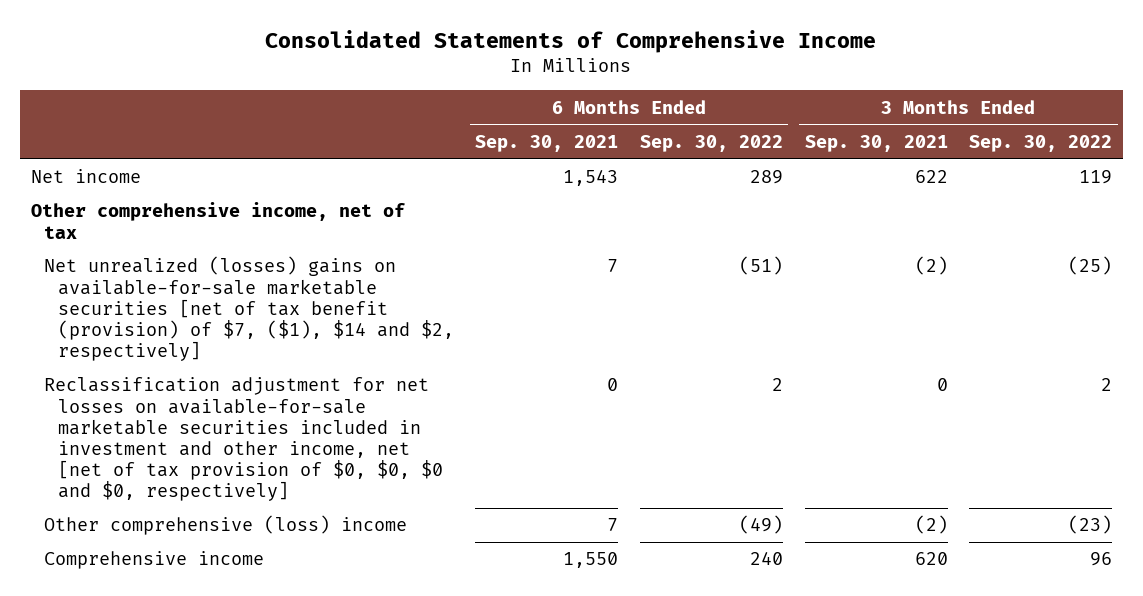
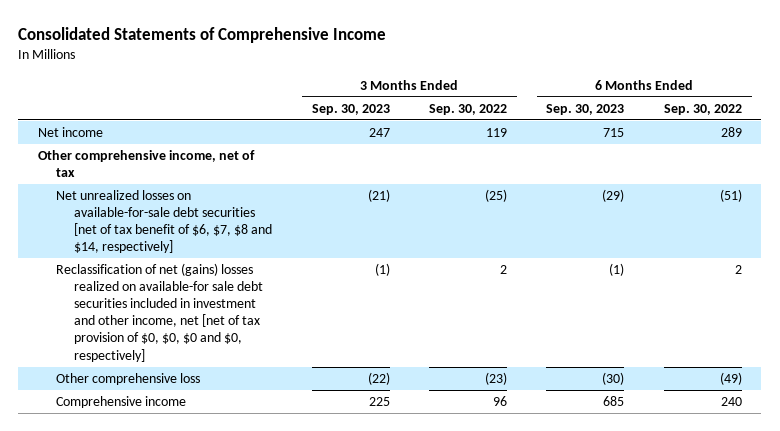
[475,135,619,153] Sep. 30, 2021 -> none
[804,135,948,153] Sep. 30, 2021 -> none
none -> [311,103,390,115] Sep. 30, 2023
none -> [546,103,625,115] Sep. 30, 2023
[44,256,454,362] Net unrealized (losses) gains on available-for-sale marketable securities [net of tax benefit (provision) of $7, ($1), $14 and $2, respectively] -> [56,190,273,254] Net unrealized losses on available-for-sale debt securities [net of tax benefit of $6, $7, $8 and $14, respectively]
[44,377,443,502] Reclassification adjustment for net losses on available-for-sale marketable securities included in investment and other income, net [net of tax provision of $0, $0, $0 and $0, respectively] -> [56,263,264,362] Reclassification of net (gains) losses realized on available-for sale debt securities included in investment and other income, net [net of tax provision of $0, $0, $0 and $0, respectively]
[44,515,408,536] Other comprehensive (loss) income -> [56,373,201,386] Other comprehensive loss

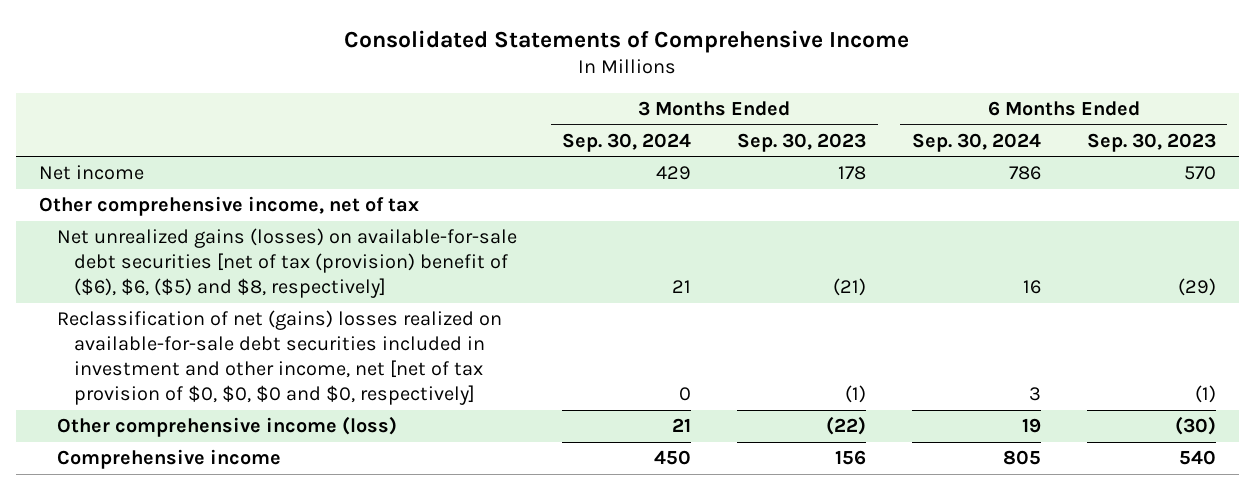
[429,103,508,115] Sep. 30, 2022 -> none
[663,103,742,115] Sep. 30, 2022 -> none
none -> [562,132,692,152] Sep. 30, 2024
none -> [911,132,1041,152] Sep. 30, 2024
[368,128,390,138] 247 -> [838,165,867,180] 178
[603,128,625,138] 715 -> [1183,165,1216,180] 570
[56,190,273,254] Net unrealized losses on available-for-sale debt securities [net of tax benefit of $6, $7, $8 and $14, respectively] -> [56,227,517,298] Net unrealized gains (losses) on available-for-sale debt securities [net of tax (provision) benefit of ($6), $6, ($5) and $8, respectively]
[56,263,264,362] Reclassification of net (gains) losses realized on available-for sale debt securities included in investment and other income, net [net of tax provision of $0, $0, $0 and $0, respectively] -> [56,309,502,405] Reclassification of net (gains) losses realized on available-for-sale debt securities included in investment and other income, net [net of tax provision of $0, $0, $0 and $0, respectively]
[56,373,201,386] Other comprehensive loss -> [56,415,397,437] Other comprehensive income (loss)
[368,397,390,407] 225 -> [835,449,867,465] 156
[603,396,625,407] 685 -> [1178,449,1216,465] 540

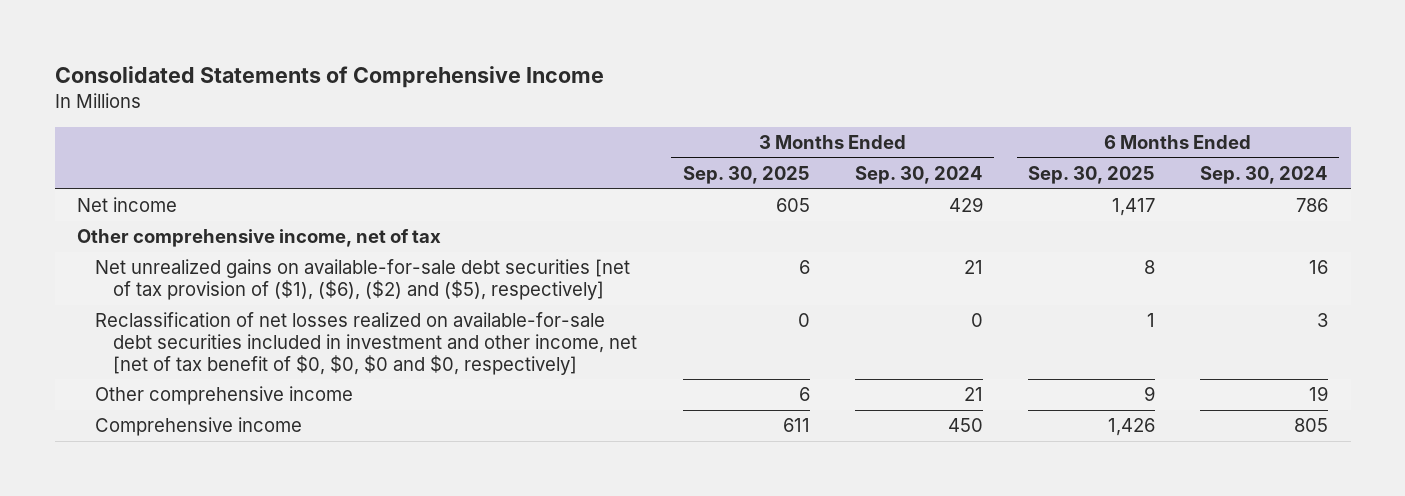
[737,132,867,152] Sep. 30, 2023 -> none
[1086,132,1216,152] Sep. 30, 2023 -> none
none -> [682,165,810,184] Sep. 30, 2025
none -> [1027,165,1155,184] Sep. 30, 2025
[56,227,517,298] Net unrealized gains (losses) on available-for-sale debt securities [net of tax (provision) benefit of ($6), $6, ($5) and $8, respectively] -> [95,259,631,300] Net unrealized gains on available-for-sale debt securities [net of tax provision of ($1), ($6), ($2) and ($5), respectively]
[56,309,502,405] Reclassification of net (gains) losses realized on available-for-sale debt securities included in investment and other income, net [net of tax provision of $0, $0, $0 and $0, respectively] -> [95,312,638,375] Reclassification of net losses realized on available-for-sale debt securities included in investment and other income, net [net of tax benefit of $0, $0, $0 and $0, respectively]
[56,415,397,437] Other comprehensive income (loss) -> [95,386,354,406] Other comprehensive income

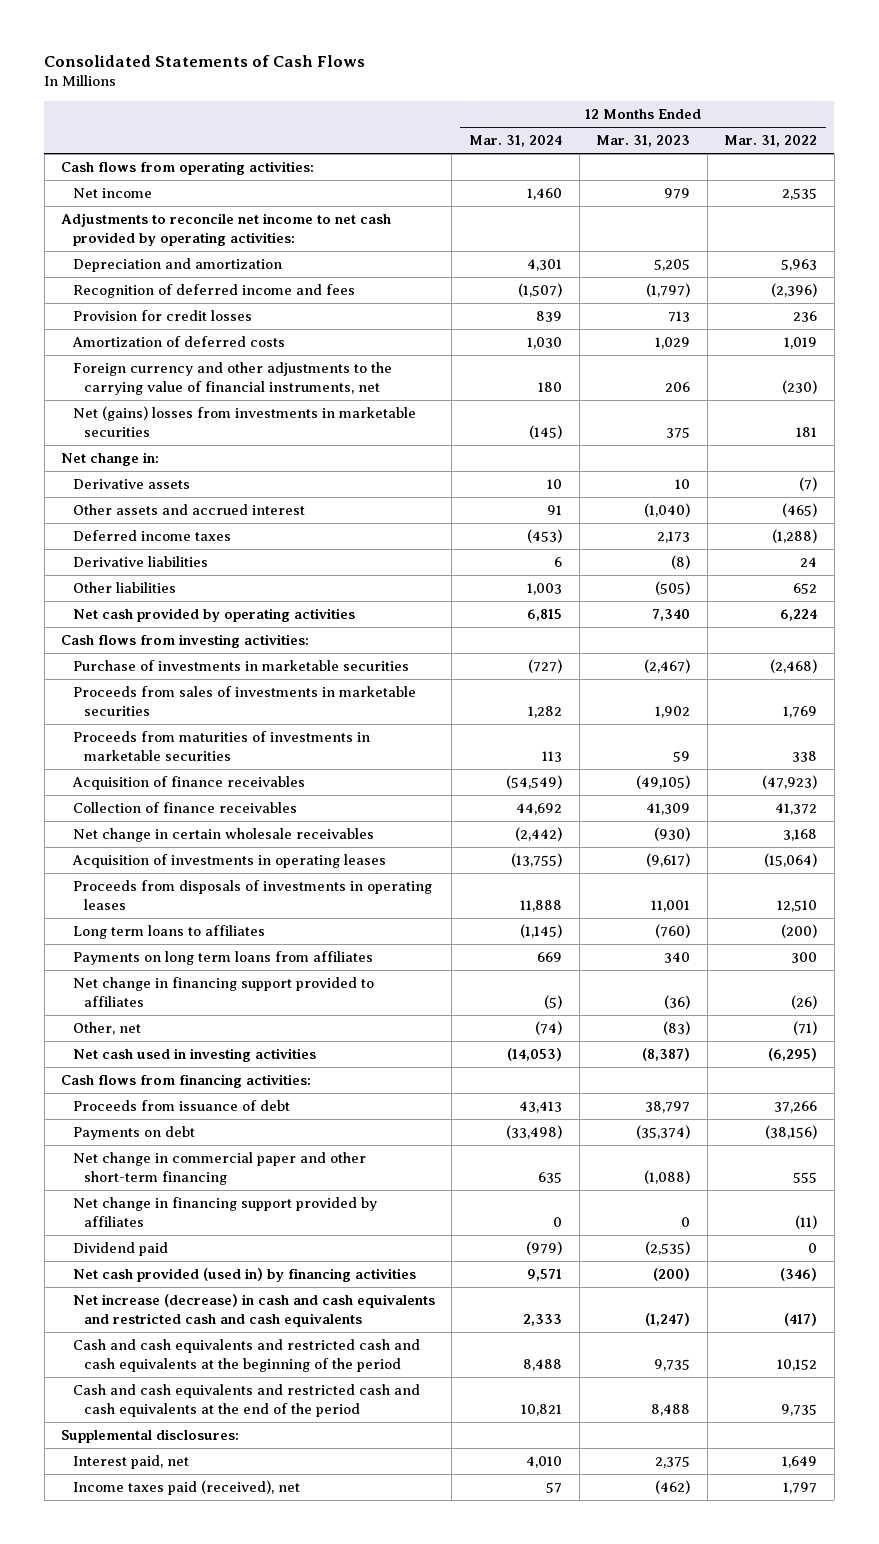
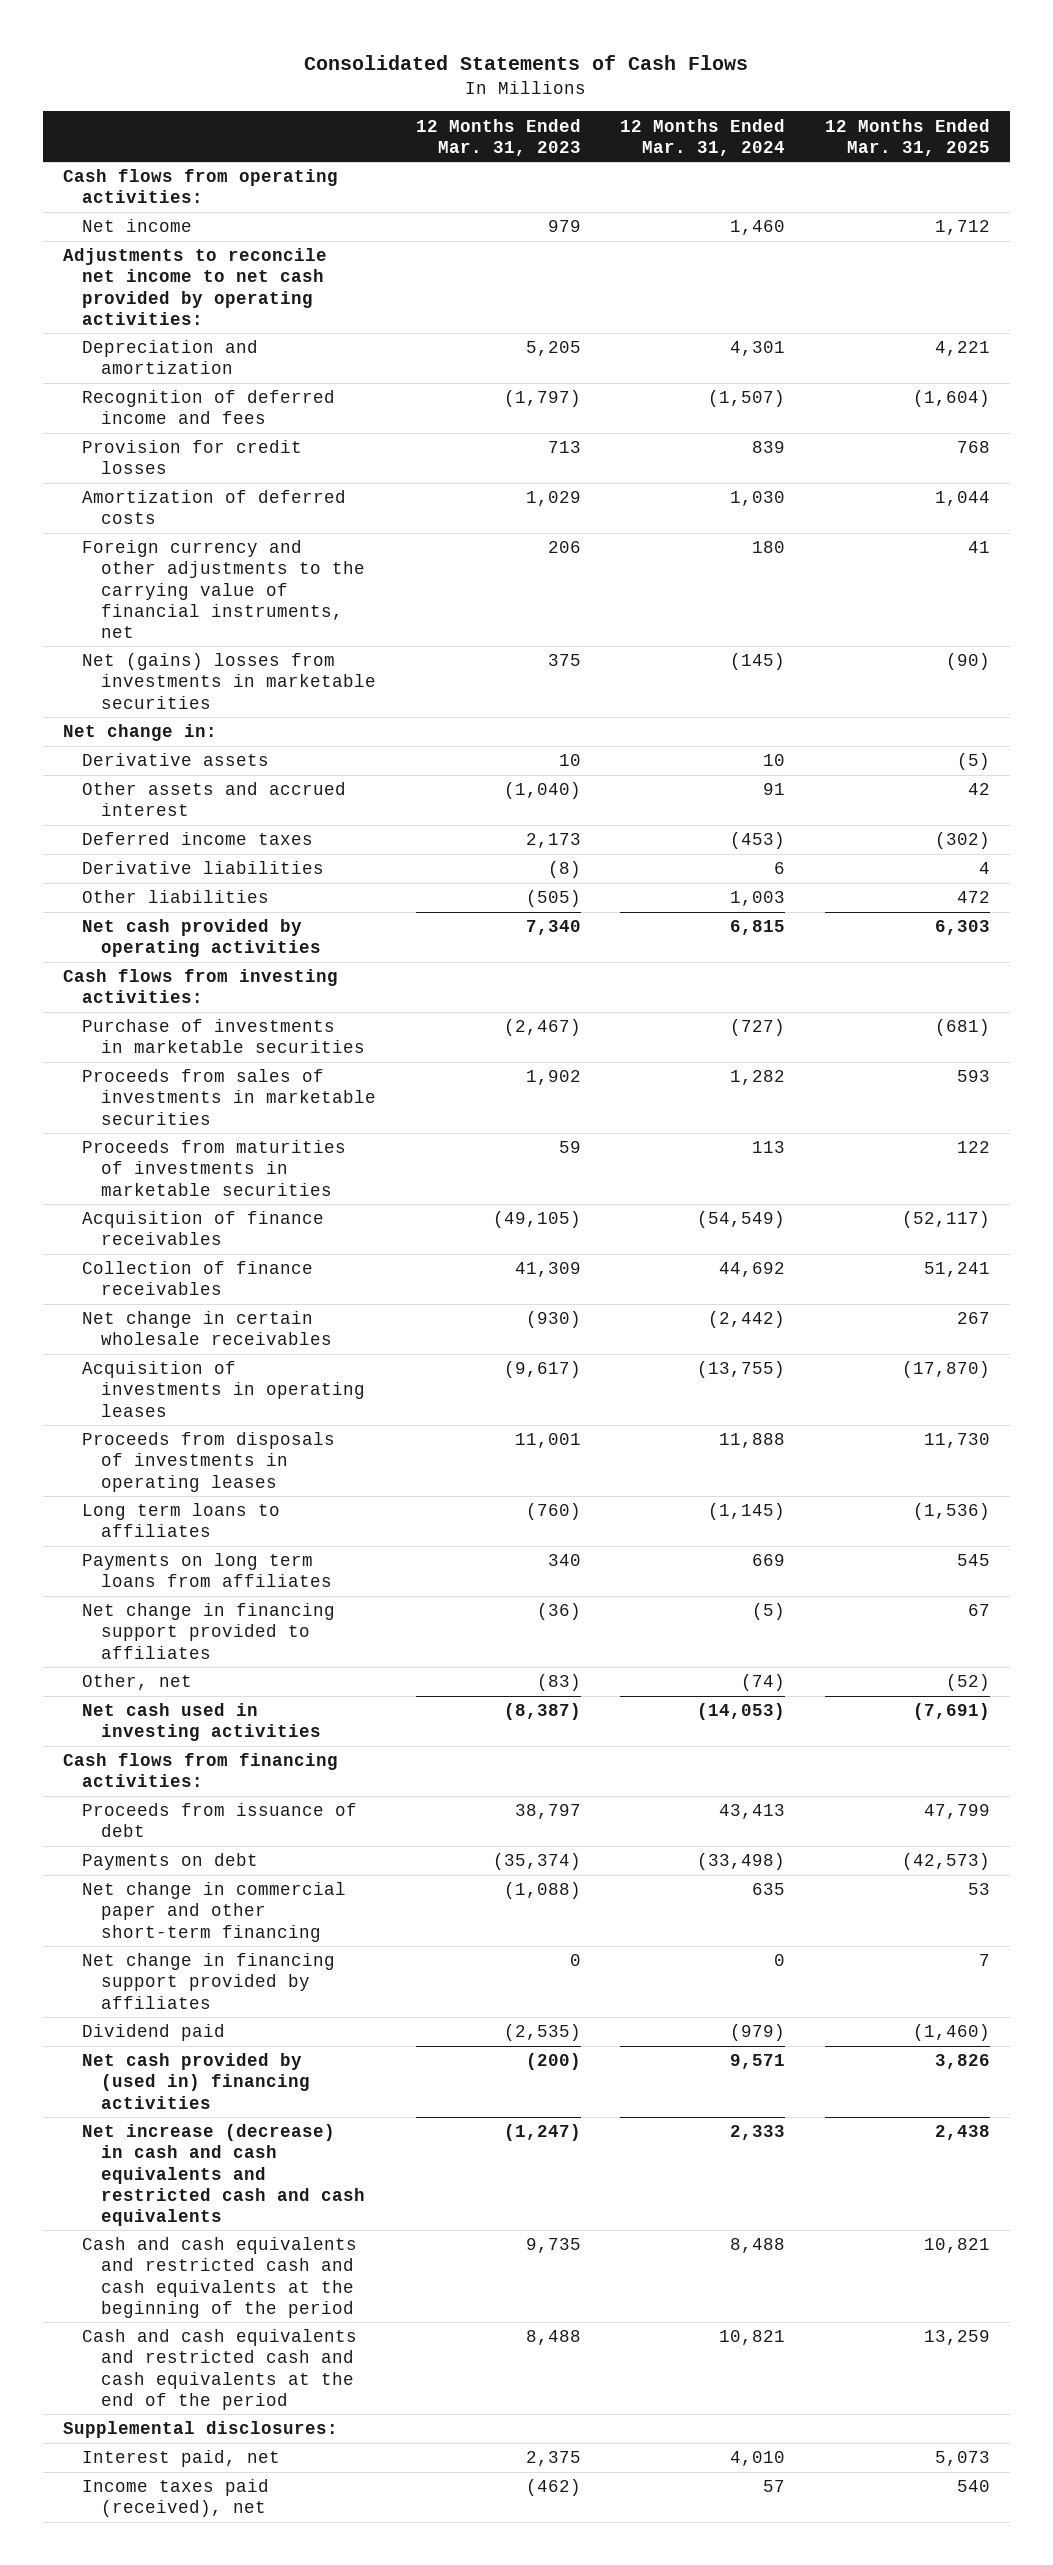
[724,135,818,148] Mar. 31, 2022 -> none
none -> [825,118,991,156] 12 Months Ended Mar. 31, 2025
[72,1268,416,1283] Net cash provided (used in) by financing activities -> [81,2053,310,2109] Net cash provided by (used in) financing activities

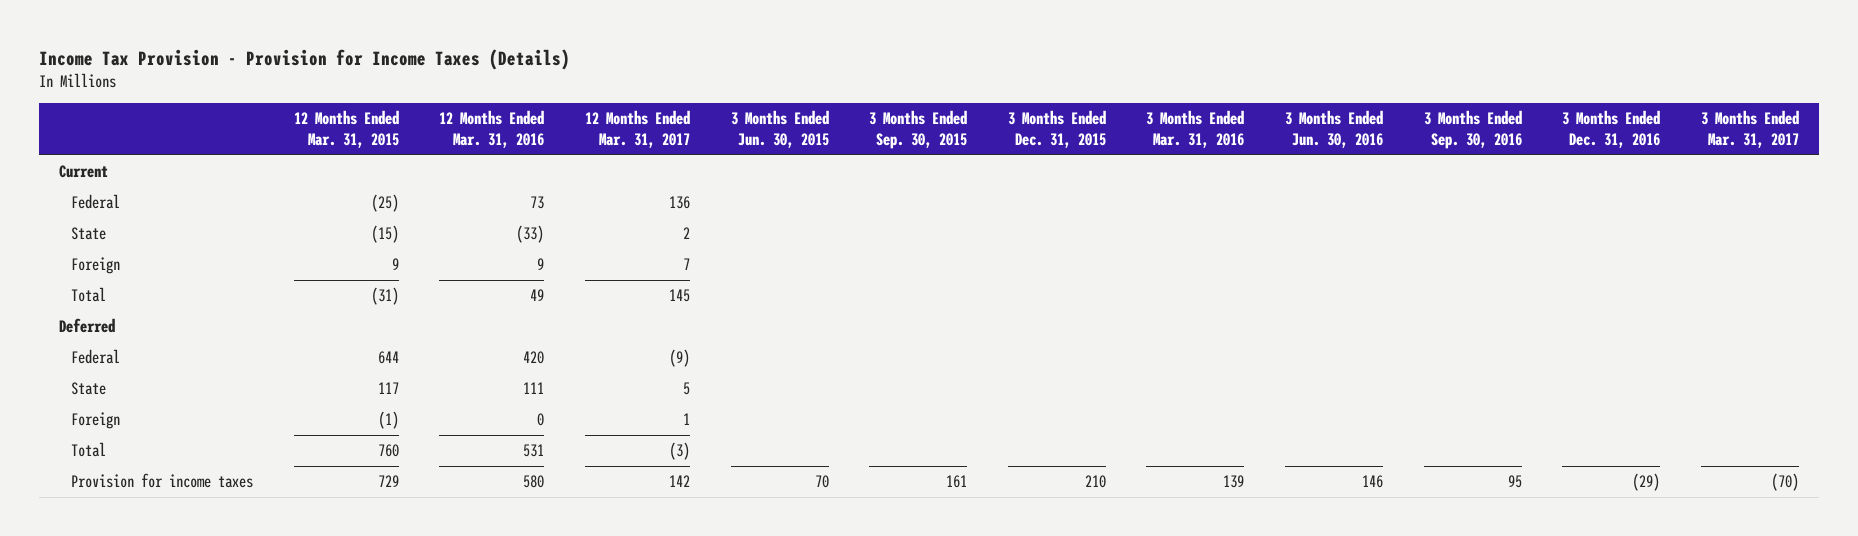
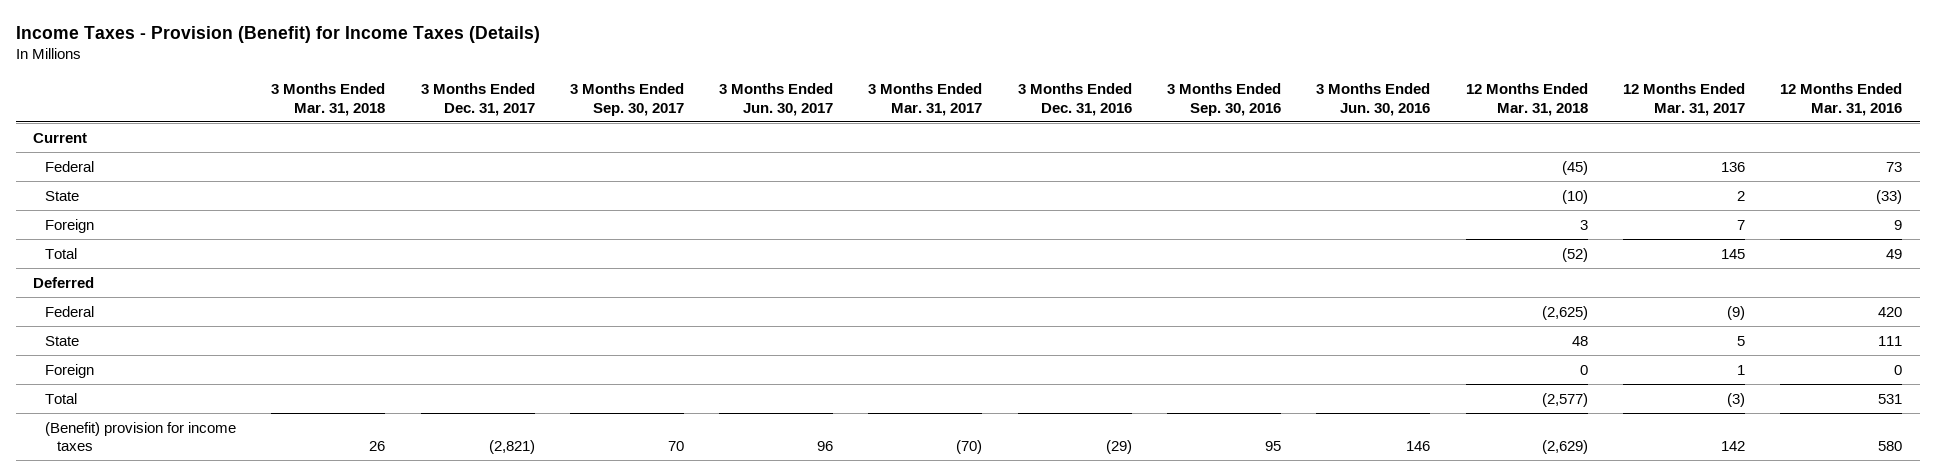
[38,48,570,70] Income Tax Provision - Provision for Income Taxes (Details) -> [15,25,540,43] Income Taxes - Provision (Benefit) for Income Taxes (Details)
[293,110,399,148] 12 Months Ended Mar. 31, 2015 -> none
[730,110,829,148] 3 Months Ended Jun. 30, 2015 -> none
[869,110,968,149] 3 Months Ended Sep. 30, 2015 -> none
[1007,110,1106,148] 3 Months Ended Dec. 31, 2015 -> none
[1146,110,1245,148] 3 Months Ended Mar. 31, 2016 -> none
none -> [271,82,386,116] 3 Months Ended Mar. 31, 2018
none -> [420,82,535,116] 3 Months Ended Dec. 31, 2017
none -> [569,82,684,116] 3 Months Ended Sep. 30, 2017
none -> [719,82,834,116] 3 Months Ended Jun. 30, 2017
none -> [1465,82,1588,116] 12 Months Ended Mar. 31, 2018
[71,473,254,489] Provision for income taxes -> [44,421,236,452] (Benefit) provision for income taxes

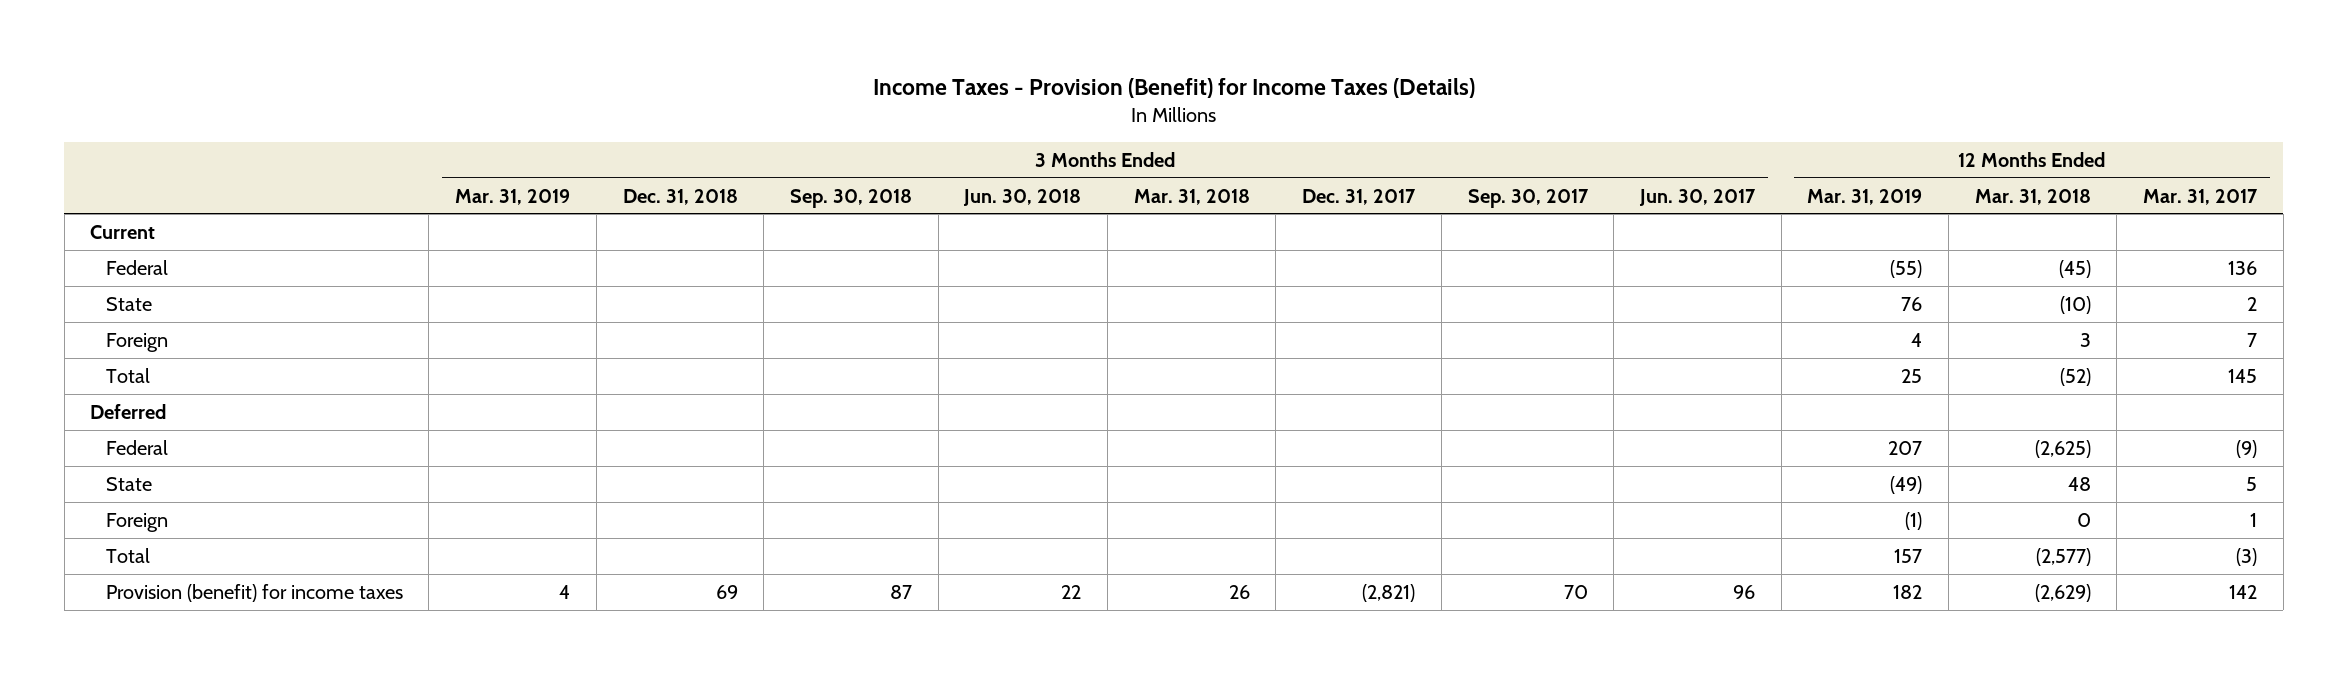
[868,82,983,116] 3 Months Ended Mar. 31, 2017 -> none
[1017,82,1132,116] 3 Months Ended Dec. 31, 2016 -> none
[1166,82,1281,116] 3 Months Ended Sep. 30, 2016 -> none
[1316,82,1431,116] 3 Months Ended Jun. 30, 2016 -> none
[1780,82,1903,116] 12 Months Ended Mar. 31, 2016 -> none
none -> [455,188,571,205] Mar. 31, 2019
none -> [622,188,738,205] Dec. 31, 2018
none -> [789,188,912,208] Sep. 30, 2018
none -> [963,188,1082,206] Jun. 30, 2018
none -> [1807,188,1923,205] Mar. 31, 2019
[44,421,236,452] (Benefit) provision for income taxes -> [105,583,403,602] Provision (benefit) for income taxes

